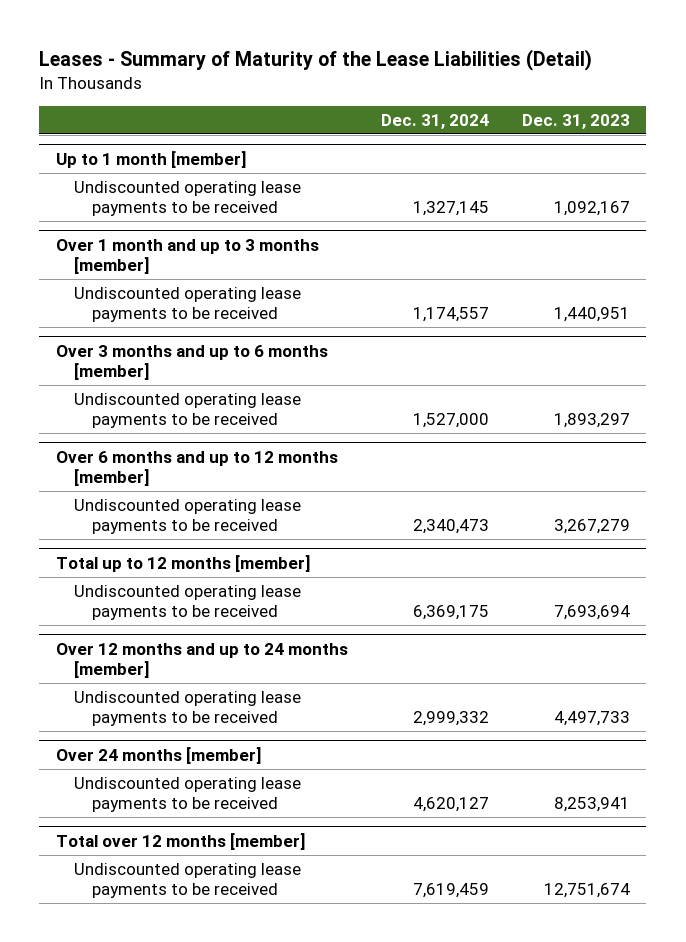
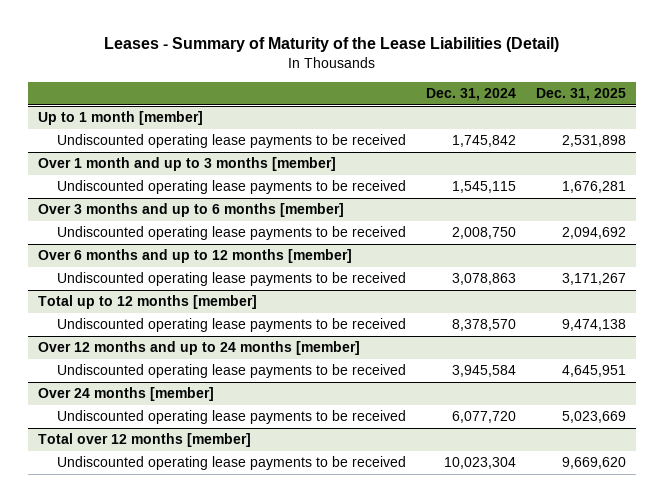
[521,114,630,130] Dec. 31, 2023 -> none
none -> [535,88,626,102] Dec. 31, 2025
[412,200,489,216] 1,327,145 -> [451,135,516,148] 1,745,842
[412,306,489,322] 1,174,557 -> [451,181,516,194] 1,545,115
[412,412,489,428] 1,527,000 -> [451,227,516,240] 2,008,750
[412,518,489,534] 2,340,473 -> [451,273,516,286] 3,078,863
[412,604,489,620] 6,369,175 -> [451,319,516,332] 8,378,570
[412,710,489,726] 2,999,332 -> [451,365,516,378] 3,945,584
[412,796,489,812] 4,620,127 -> [451,411,516,424] 6,077,720
[412,882,489,898] 7,619,459 -> [443,457,516,470] 10,023,304

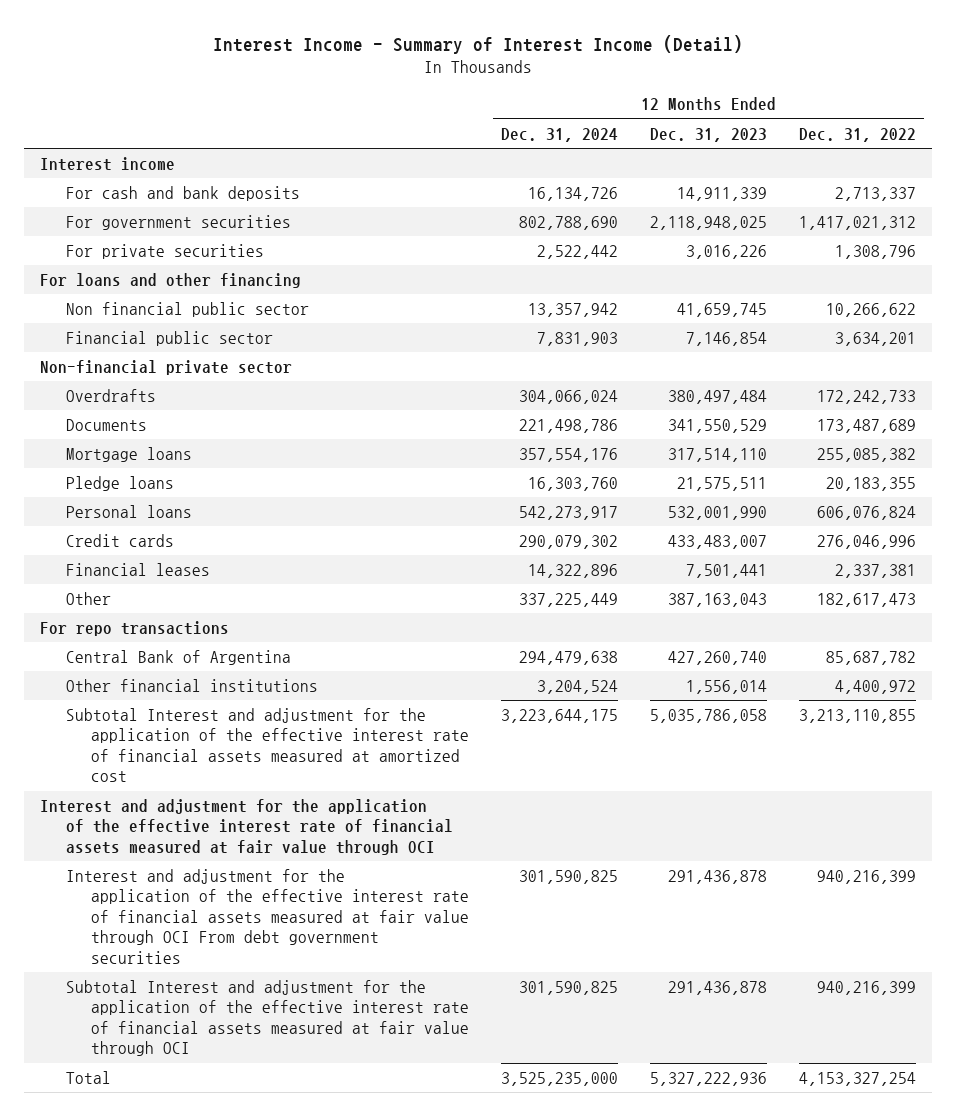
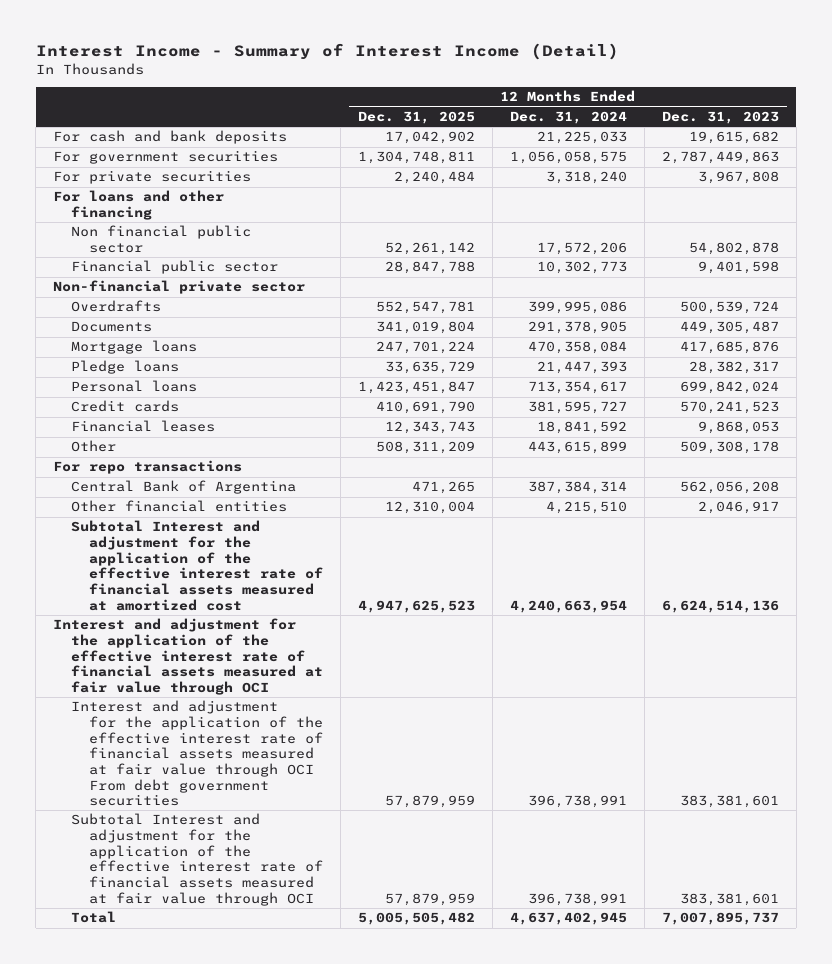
[799,127,917,142] Dec. 31, 2022 -> none
none -> [358,111,476,125] Dec. 31, 2025
[40,157,176,172] Interest income -> none
[528,187,619,202] 16,134,726 -> [536,131,627,145] 21,225,033
[677,187,768,202] 14,911,339 -> [688,131,779,145] 19,615,682
[519,216,619,231] 802,788,690 -> [509,151,627,165] 1,056,058,575
[650,216,768,231] 2,118,948,025 -> [661,151,779,165] 2,787,449,863
[537,245,619,260] 2,522,442 -> [545,171,627,185] 3,318,240
[686,245,768,260] 3,016,226 -> [697,171,779,185] 3,967,808
[528,303,619,318] 13,357,942 -> [536,242,627,256] 17,572,206
[677,303,768,318] 41,659,745 -> [688,242,779,256] 54,802,878
[537,332,619,347] 7,831,903 -> [536,261,627,275] 10,302,773
[686,332,768,347] 7,146,854 -> [697,261,779,275] 9,401,598
[519,390,619,405] 304,066,024 -> [527,301,627,315] 399,995,086
[668,390,768,405] 380,497,484 -> [679,301,779,315] 500,539,724
[519,419,619,434] 221,498,786 -> [527,321,627,335] 291,378,905
[668,419,768,434] 341,550,529 -> [679,321,779,335] 449,305,487
[519,448,619,463] 357,554,176 -> [527,341,627,355] 470,358,084
[668,448,768,463] 317,514,110 -> [679,341,779,355] 417,685,876
[528,477,619,492] 16,303,760 -> [536,361,627,375] 21,447,393
[677,477,768,492] 21,575,511 -> [688,361,779,375] 28,382,317
[519,506,619,521] 542,273,917 -> [527,381,627,395] 713,354,617
[668,506,768,521] 532,001,990 -> [679,381,779,395] 699,842,024
[519,535,619,550] 290,079,302 -> [527,401,627,415] 381,595,727
[668,535,768,550] 433,483,007 -> [679,401,779,415] 570,241,523
[528,564,619,579] 14,322,896 -> [536,421,627,435] 18,841,592
[686,564,768,579] 7,501,441 -> [697,421,779,435] 9,868,053
[519,593,619,608] 337,225,449 -> [527,441,627,455] 443,615,899
[668,593,768,608] 387,163,043 -> [679,441,779,455] 509,308,178
[519,651,619,666] 294,479,638 -> [527,481,627,495] 387,384,314
[668,651,768,666] 427,260,740 -> [679,481,779,495] 562,056,208
[65,679,318,693] Other financial institutions -> [71,500,288,513] Other financial entities
[537,680,619,695] 3,204,524 -> [545,501,627,515] 4,215,510
[686,680,768,695] 1,556,014 -> [697,501,779,515] 2,046,917
[501,709,619,724] 3,223,644,175 -> [509,599,627,613] 4,240,663,954
[650,709,768,724] 5,035,786,058 -> [661,599,779,613] 6,624,514,136
[519,870,619,885] 301,590,825 -> [527,795,627,809] 396,738,991
[668,870,768,885] 291,436,878 -> [679,795,779,809] 383,381,601
[519,981,619,996] 301,590,825 -> [527,892,627,906] 396,738,991
[668,981,768,996] 291,436,878 -> [679,892,779,906] 383,381,601
[501,1072,619,1087] 3,525,235,000 -> [509,912,627,926] 4,637,402,945
[650,1072,768,1087] 5,327,222,936 -> [661,912,779,926] 7,007,895,737

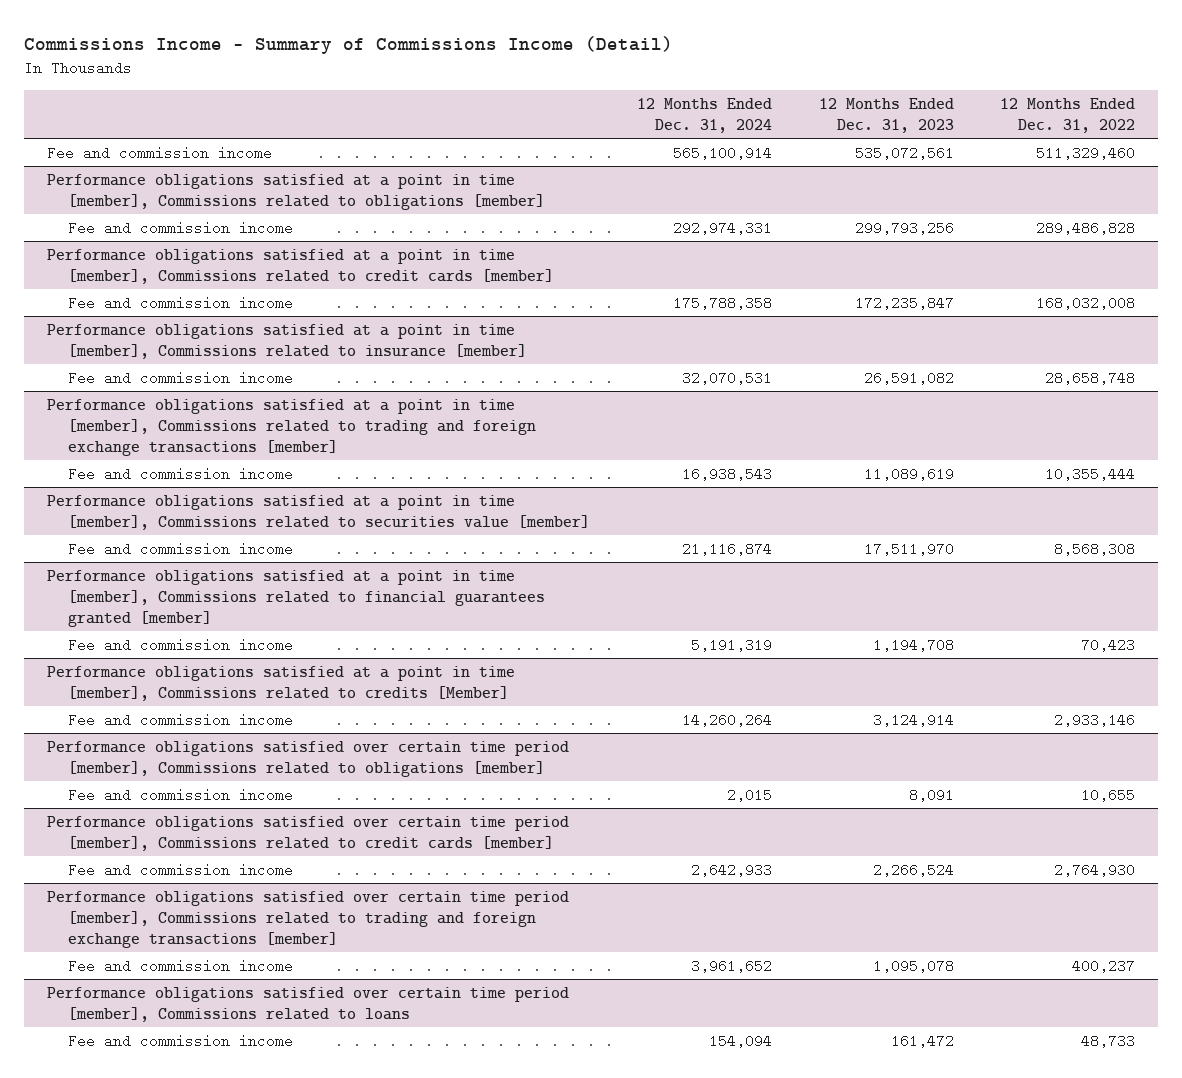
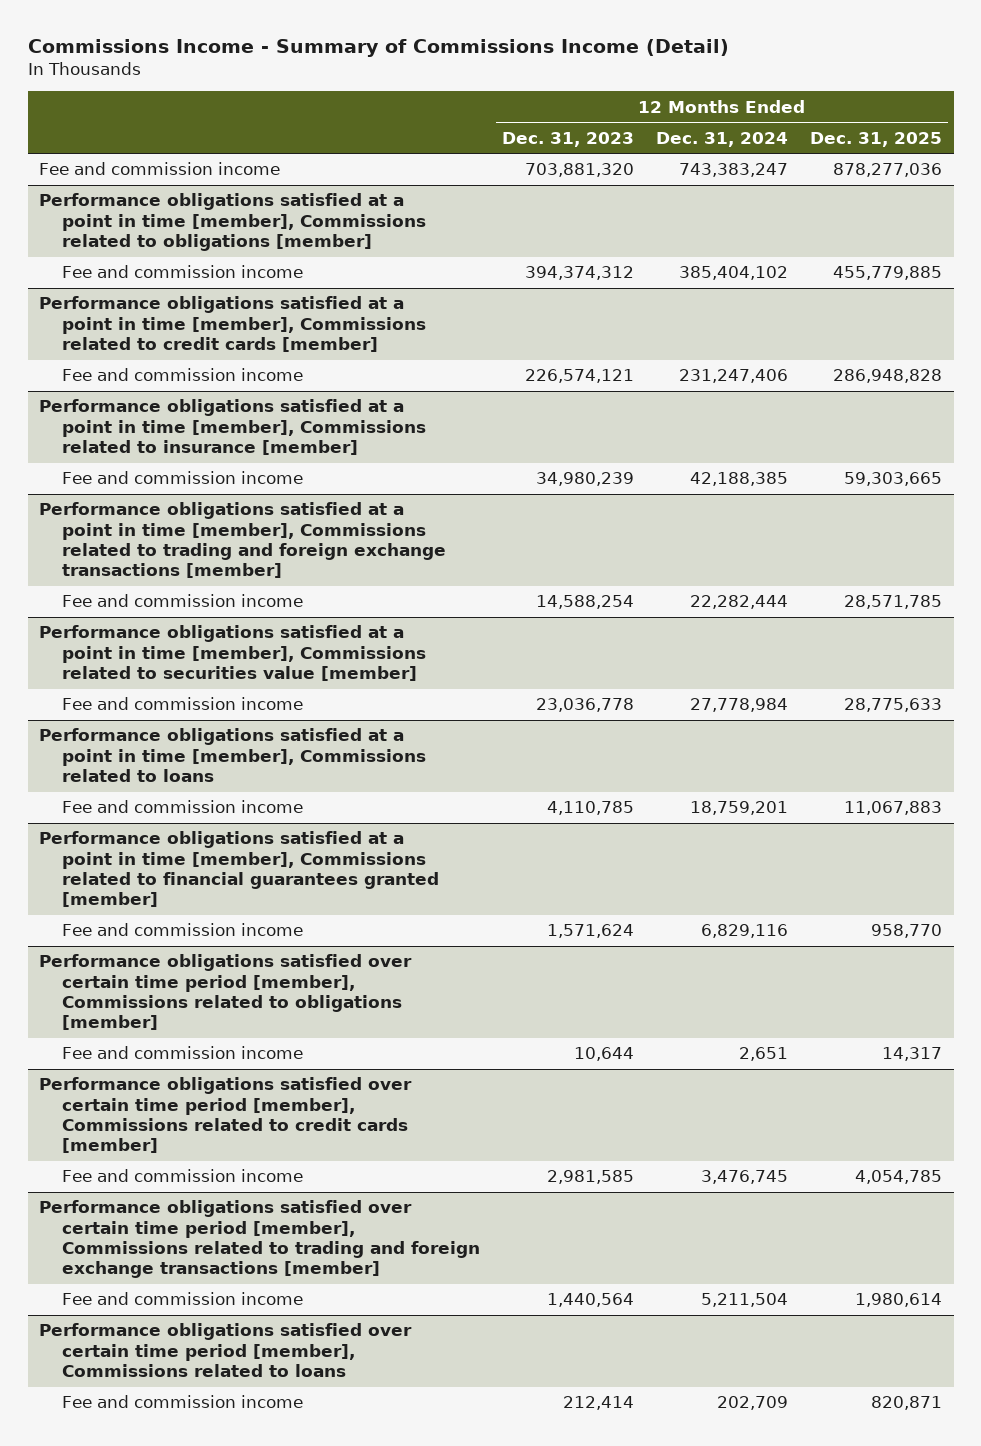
[1000,97,1136,133] 12 Months Ended Dec. 31, 2022 -> none
none -> [810,131,943,147] Dec. 31, 2025
[672,145,772,160] 565,100,914 -> [679,163,789,178] 743,383,247
[854,145,954,160] 535,072,561 -> [524,163,634,178] 703,881,320
[672,220,772,235] 292,974,331 -> [679,266,789,281] 385,404,102
[854,220,954,235] 299,793,256 -> [524,266,634,281] 394,374,312
[672,295,772,310] 175,788,358 -> [679,369,789,384] 231,247,406
[854,295,954,310] 172,235,847 -> [524,369,634,384] 226,574,121
[681,370,772,385] 32,070,531 -> [690,472,789,487] 42,188,385
[863,370,954,385] 26,591,082 -> [535,472,634,487] 34,980,239
[681,466,772,481] 16,938,543 -> [690,595,789,610] 22,282,444
[863,466,954,481] 11,089,619 -> [535,595,634,610] 14,588,254
[681,541,772,556] 21,116,874 -> [690,698,789,713] 27,778,984
[863,541,954,556] 17,511,970 -> [535,698,634,713] 23,036,778
none -> [38,728,426,783] Performance obligations satisfied at a point in time [member], Commissions related to loans
none -> [61,800,303,814] Fee and commission income
[47,665,516,701] Performance obligations satisfied at a point in time [member], Commissions related to credits [Member] -> none
[68,712,294,727] Fee and commission income -> none
[690,637,772,652] 5,191,319 -> [701,924,789,939] 6,829,116
[872,637,954,652] 1,194,708 -> [546,924,634,939] 1,571,624
[726,787,772,802] 2,015 -> [739,1047,789,1062] 2,651
[908,787,954,802] 8,091 -> [573,1047,634,1062] 10,644
[690,862,772,877] 2,642,933 -> [701,1170,789,1185] 3,476,745
[872,862,954,877] 2,266,524 -> [546,1170,634,1185] 2,981,585
[690,958,772,973] 3,961,652 -> [701,1293,789,1308] 5,211,504
[872,958,954,973] 1,095,078 -> [546,1293,634,1308] 1,440,564
[708,1033,772,1048] 154,094 -> [717,1396,789,1411] 202,709
[890,1033,954,1048] 161,472 -> [562,1396,634,1411] 212,414

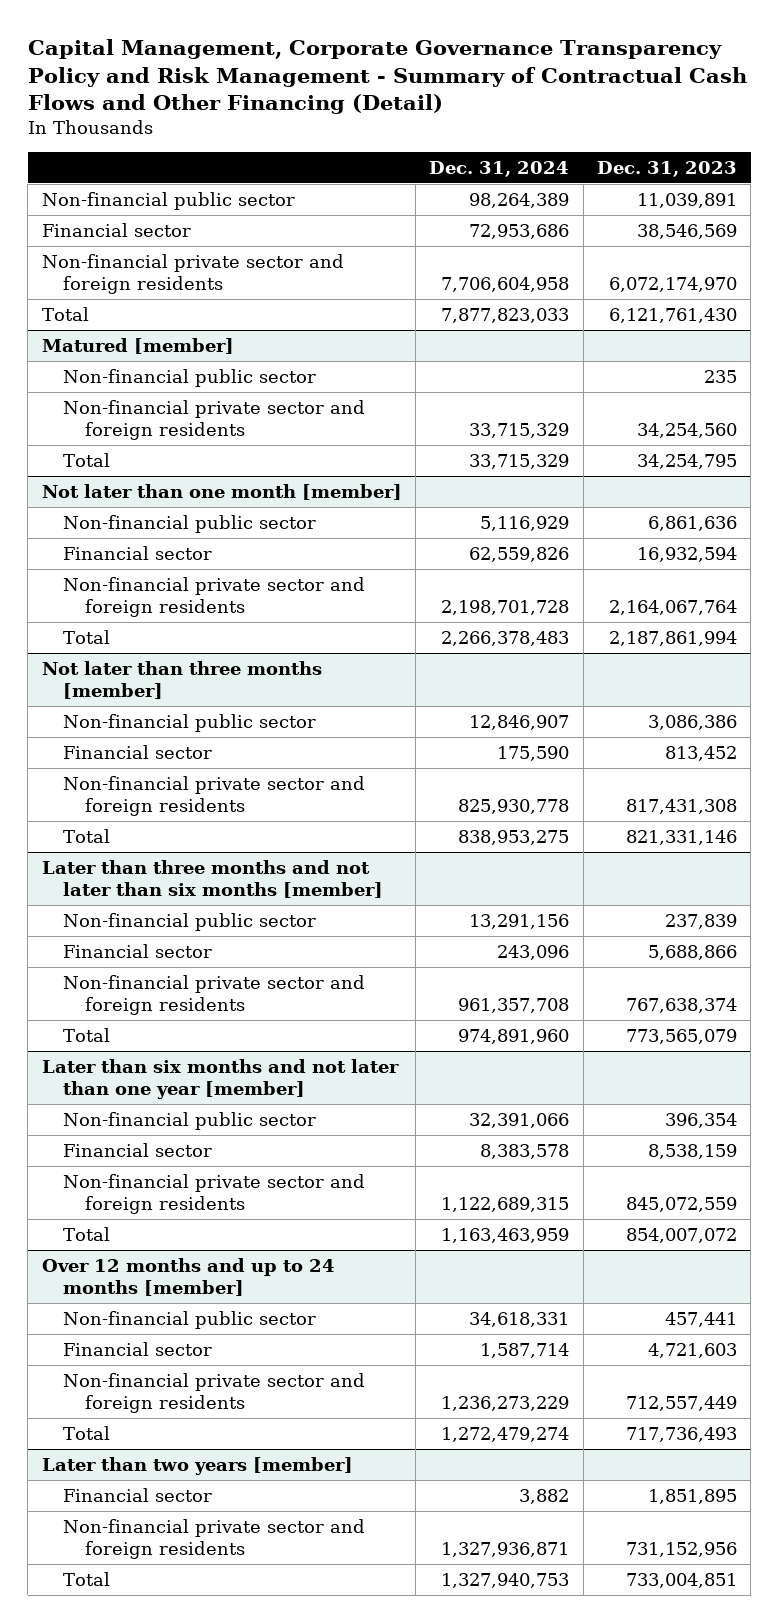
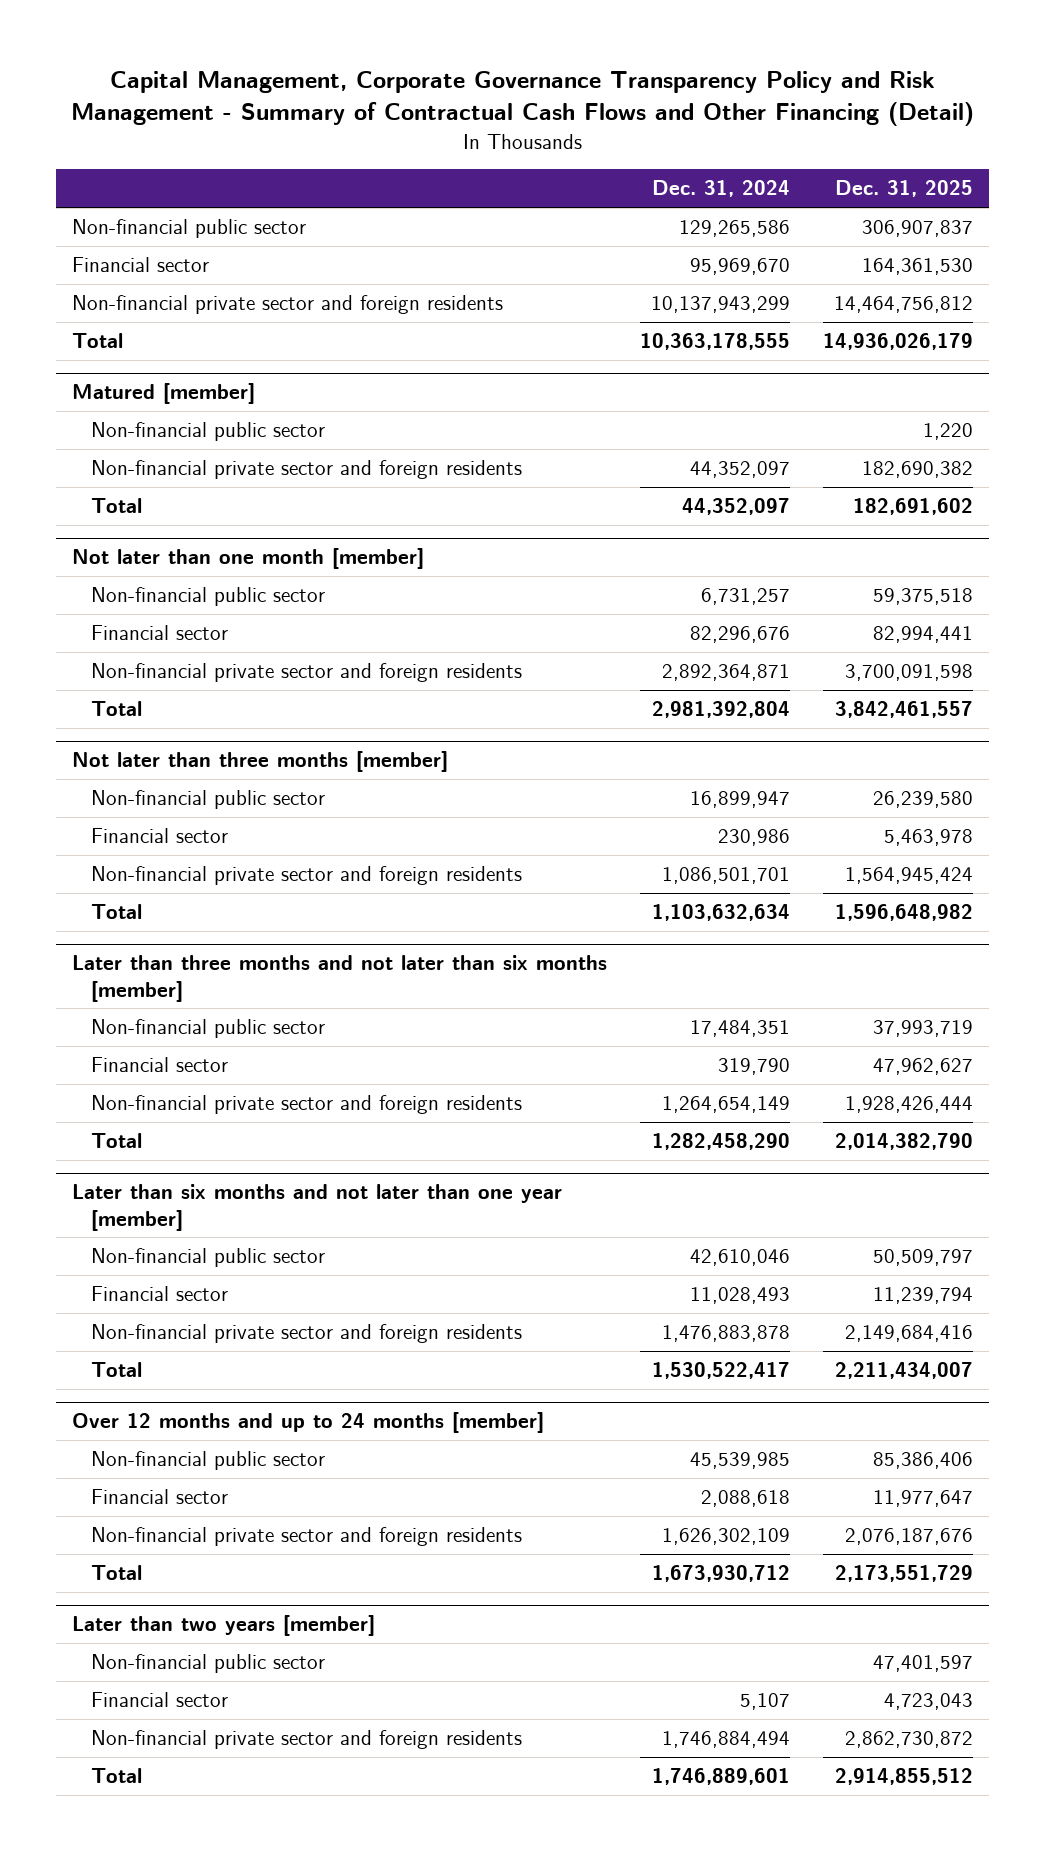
[597,160,738,177] Dec. 31, 2023 -> none
none -> [834,180,973,198] Dec. 31, 2025
[469,192,570,208] 98,264,389 -> [679,220,791,238] 129,265,586
[469,223,570,239] 72,953,686 -> [690,258,791,276] 95,969,670
[441,277,570,293] 7,706,604,958 -> [651,296,791,314] 10,137,943,299
[441,307,570,323] 7,877,823,033 -> [640,333,791,351] 10,363,178,555
[469,423,570,439] 33,715,329 -> [690,461,791,479] 44,352,097
[469,453,570,469] 33,715,329 -> [682,498,791,516] 44,352,097
[480,515,570,531] 5,116,929 -> [701,588,791,606] 6,731,257
[469,546,570,562] 62,559,826 -> [690,626,791,644] 82,296,676
[441,600,570,616] 2,198,701,728 -> [662,664,791,682] 2,892,364,871
[441,630,570,646] 2,266,378,483 -> [652,701,791,719] 2,981,392,804
[469,714,570,730] 12,846,907 -> [690,791,791,809] 16,899,947
[497,745,570,761] 175,590 -> [718,829,791,847] 230,986
[458,799,570,815] 825,930,778 -> [662,867,791,885] 1,086,501,701
[458,829,570,845] 838,953,275 -> [652,904,791,922] 1,103,632,634
[469,913,570,929] 13,291,156 -> [690,1020,791,1038] 17,484,351
[497,944,570,960] 243,096 -> [718,1058,791,1076] 319,790
[458,998,570,1014] 961,357,708 -> [662,1096,791,1114] 1,264,654,149
[458,1028,570,1044] 974,891,960 -> [652,1133,791,1151] 1,282,458,290
[469,1112,570,1128] 32,391,066 -> [690,1249,791,1267] 42,610,046
[480,1143,570,1159] 8,383,578 -> [690,1287,791,1305] 11,028,493
[441,1197,570,1213] 1,122,689,315 -> [662,1325,791,1343] 1,476,883,878
[441,1227,570,1243] 1,163,463,959 -> [652,1362,791,1380] 1,530,522,417
[469,1311,570,1327] 34,618,331 -> [690,1452,791,1470] 45,539,985
[480,1342,570,1358] 1,587,714 -> [701,1490,791,1508] 2,088,618
[441,1396,570,1412] 1,236,273,229 -> [662,1528,791,1546] 1,626,302,109
[441,1426,570,1442] 1,272,479,274 -> [652,1565,791,1583] 1,673,930,712
none -> [91,1654,326,1674] Non-financial public sector
[519,1488,570,1504] 3,882 -> [740,1693,791,1711] 5,107
[441,1542,570,1558] 1,327,936,871 -> [662,1731,791,1749] 1,746,884,494
[441,1572,570,1588] 1,327,940,753 -> [652,1768,791,1786] 1,746,889,601

